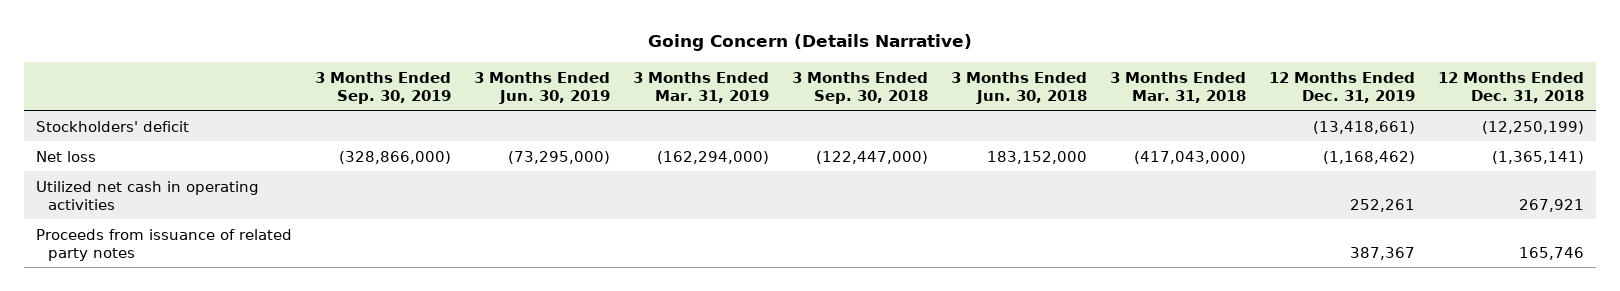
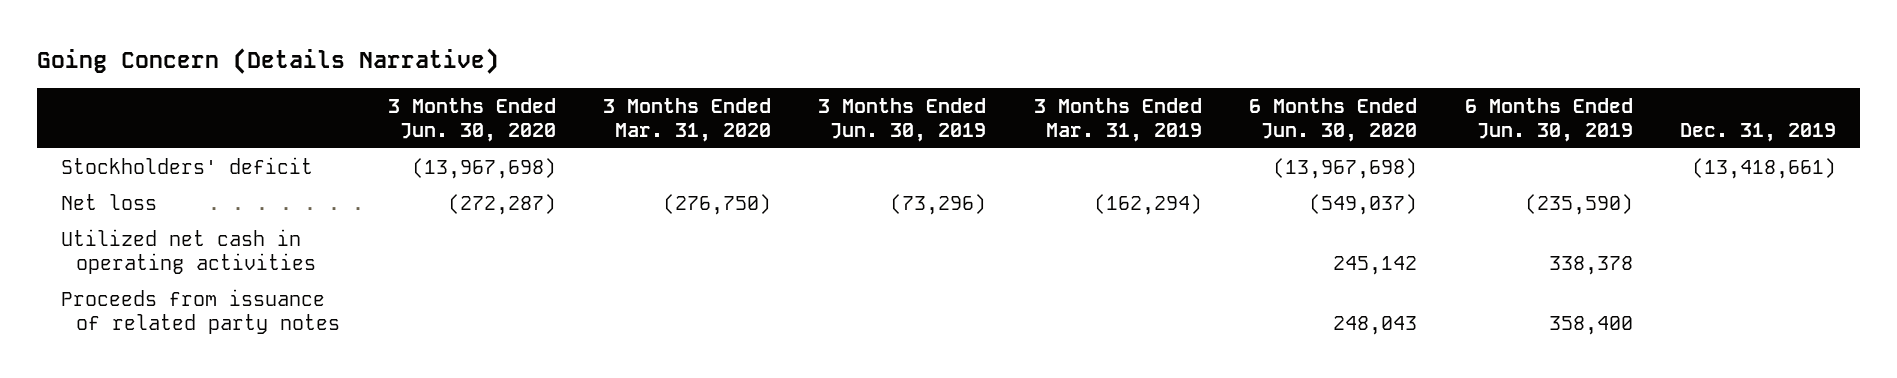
[314,71,451,104] 3 Months Ended Sep. 30, 2019 -> none
[791,71,928,104] 3 Months Ended Sep. 30, 2018 -> none
[950,71,1087,104] 3 Months Ended Jun. 30, 2018 -> none
[1109,71,1246,103] 3 Months Ended Mar. 31, 2018 -> none
[1269,71,1416,103] 12 Months Ended Dec. 31, 2019 -> none
[1438,71,1585,103] 12 Months Ended Dec. 31, 2018 -> none
none -> [387,97,556,143] 3 Months Ended Jun. 30, 2020
none -> [603,97,772,143] 3 Months Ended Mar. 31, 2020
none -> [1249,97,1418,143] 6 Months Ended Jun. 30, 2020
none -> [1464,97,1633,143] 6 Months Ended Jun. 30, 2019
none -> [1680,123,1837,143] Dec. 31, 2019
[507,150,610,164] (73,295,000) -> [890,193,987,215] (73,296)
[656,150,769,164] (162,294,000) -> [1093,193,1202,215] (162,294)

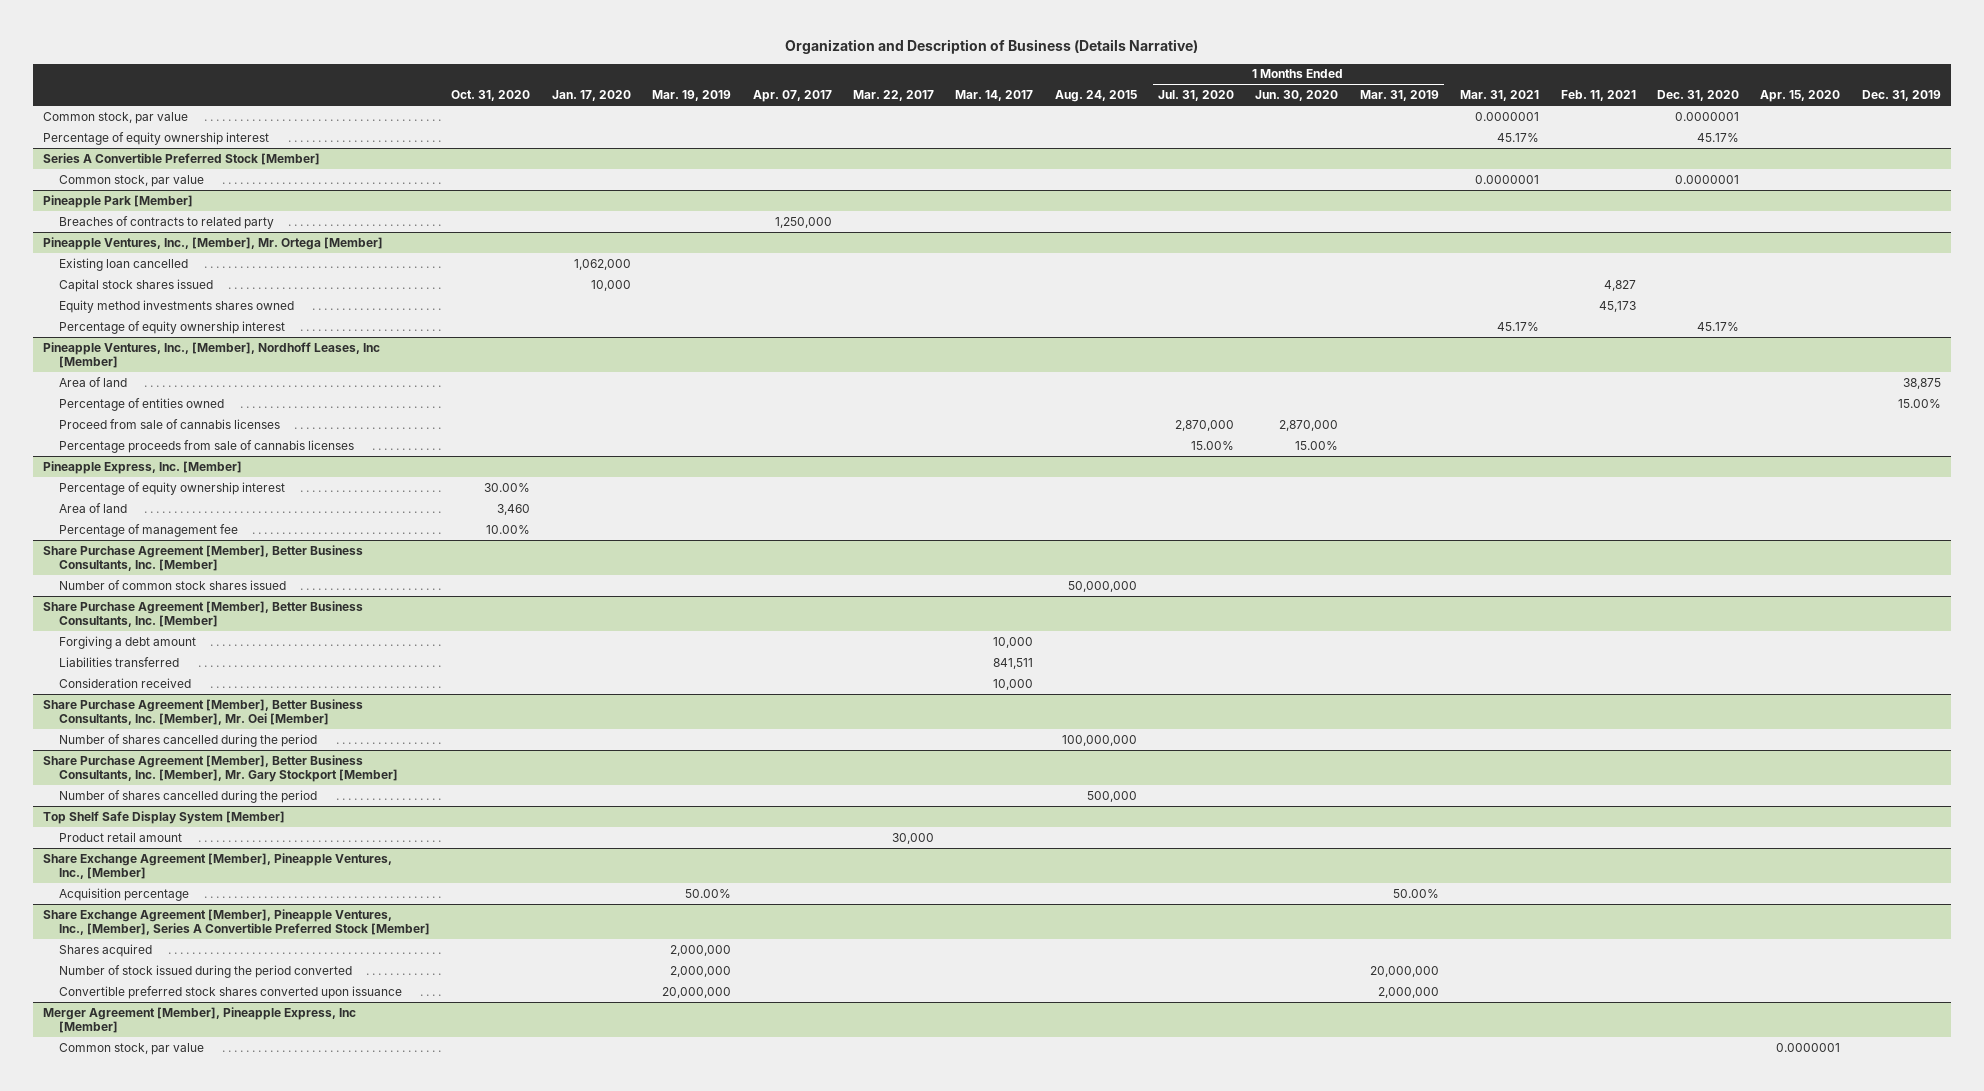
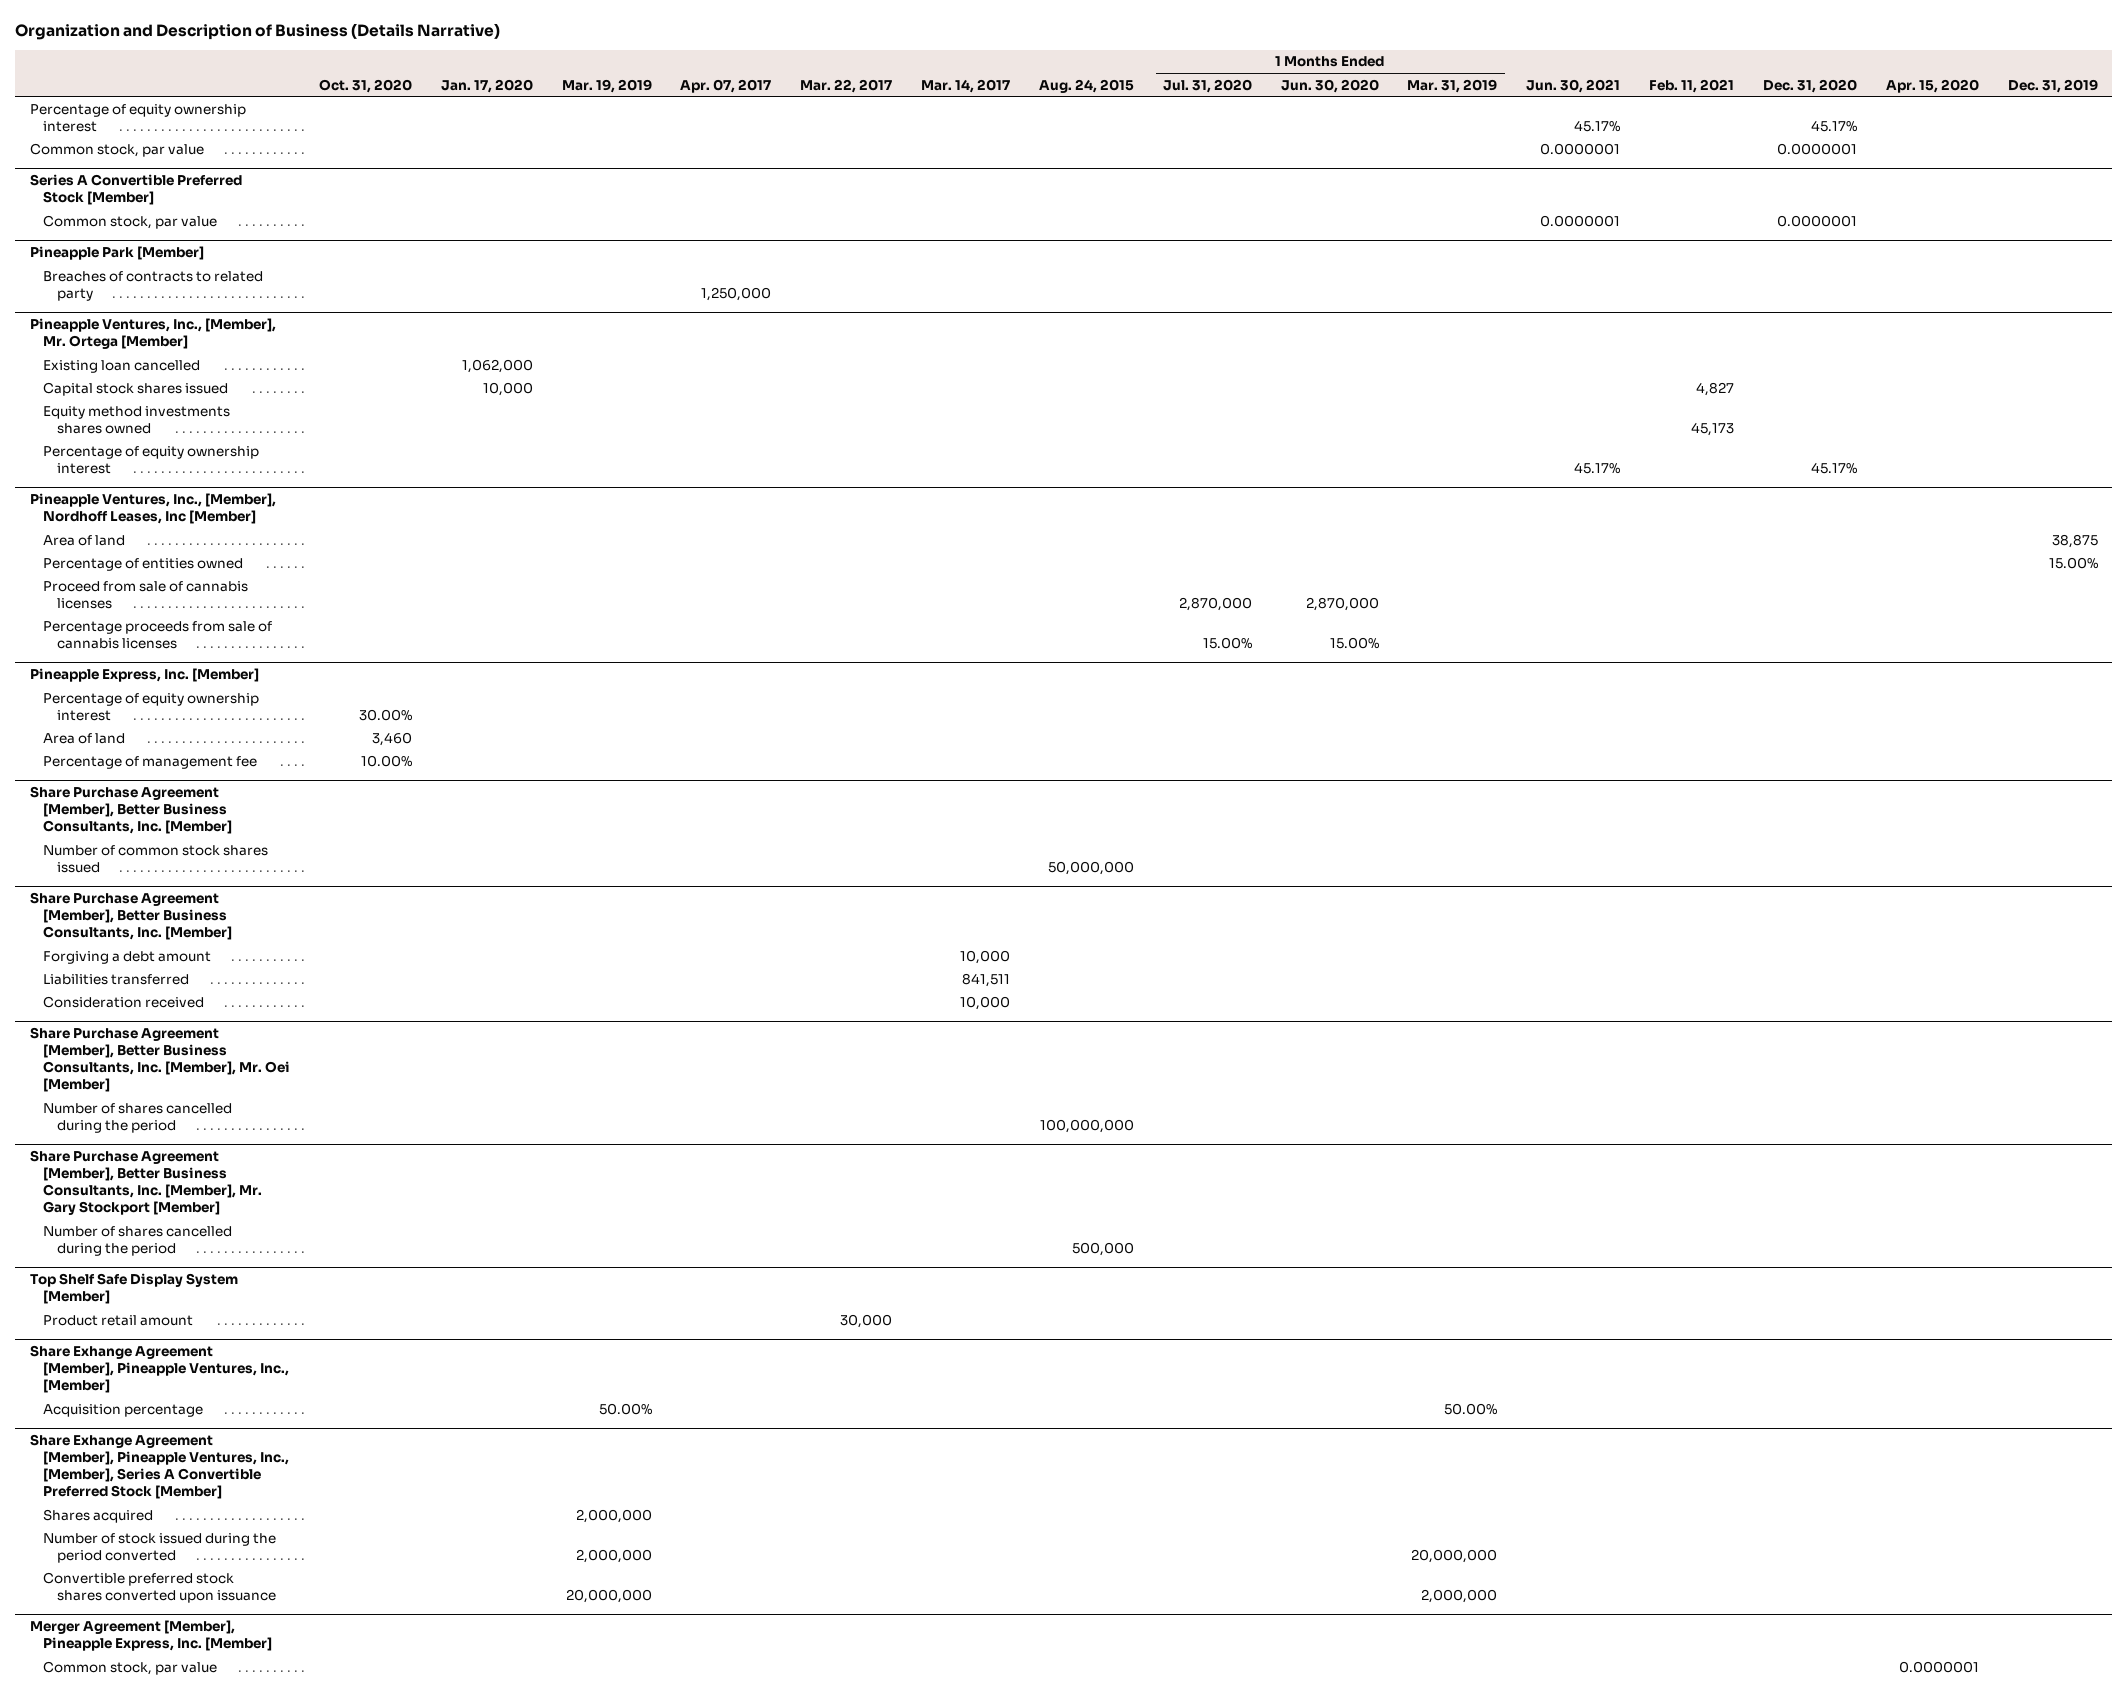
[1460,90,1540,102] Mar. 31, 2021 -> none
none -> [1526,78,1621,93] Jun. 30, 2021
[43,111,189,124] Common stock, par value -> [29,142,204,157] Common stock, par value
[43,852,393,880] Share Exchange Agreement [Member], Pineapple Ventures, Inc., [Member] -> [29,1345,290,1393] Share Exhange Agreement [Member], Pineapple Ventures, Inc., [Member]
[43,908,430,936] Share Exchange Agreement [Member], Pineapple Ventures, Inc., [Member], Series A Convertible Preferred Stock [Member] -> [29,1434,290,1499] Share Exhange Agreement [Member], Pineapple Ventures, Inc., [Member], Series A Convertible Preferred Stock [Member]
[43,1006,357,1034] Merger Agreement [Member], Pineapple Express, Inc [Member] -> [29,1620,273,1652] Merger Agreement [Member], Pineapple Express, Inc. [Member]

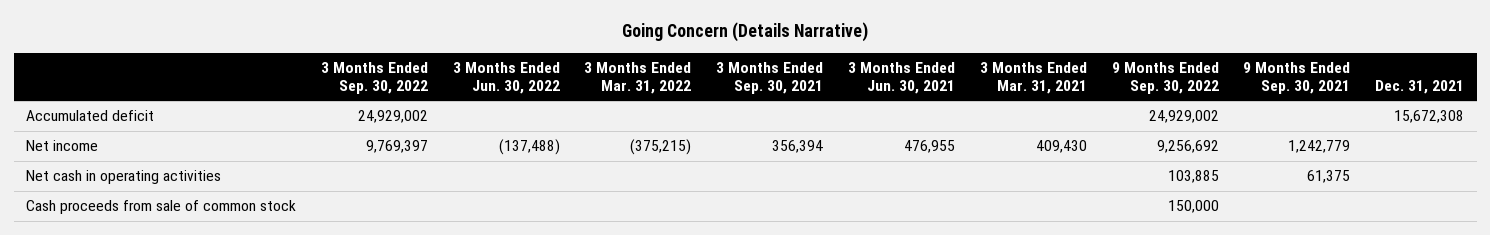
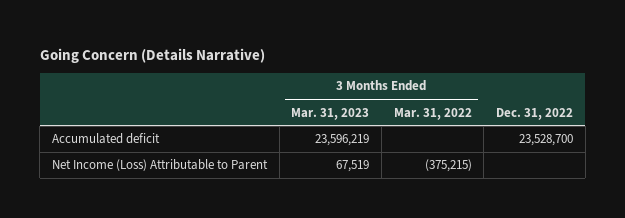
[320,61,428,94] 3 Months Ended Sep. 30, 2022 -> none
[452,61,560,94] 3 Months Ended Jun. 30, 2022 -> none
[716,61,824,94] 3 Months Ended Sep. 30, 2021 -> none
[847,61,955,94] 3 Months Ended Jun. 30, 2021 -> none
[979,61,1087,94] 3 Months Ended Mar. 31, 2021 -> none
[1111,61,1219,94] 9 Months Ended Sep. 30, 2022 -> none
[1243,61,1351,94] 9 Months Ended Sep. 30, 2021 -> none
[1375,79,1465,94] Dec. 31, 2021 -> none
none -> [291,107,370,120] Mar. 31, 2023
none -> [495,107,573,120] Dec. 31, 2022
[25,170,221,185] Net cash in operating activities -> none
[25,200,296,215] Cash proceeds from sale of common stock -> none
[25,140,98,152] Net income -> [51,159,268,172] Net Income (Loss) Attributable to Parent

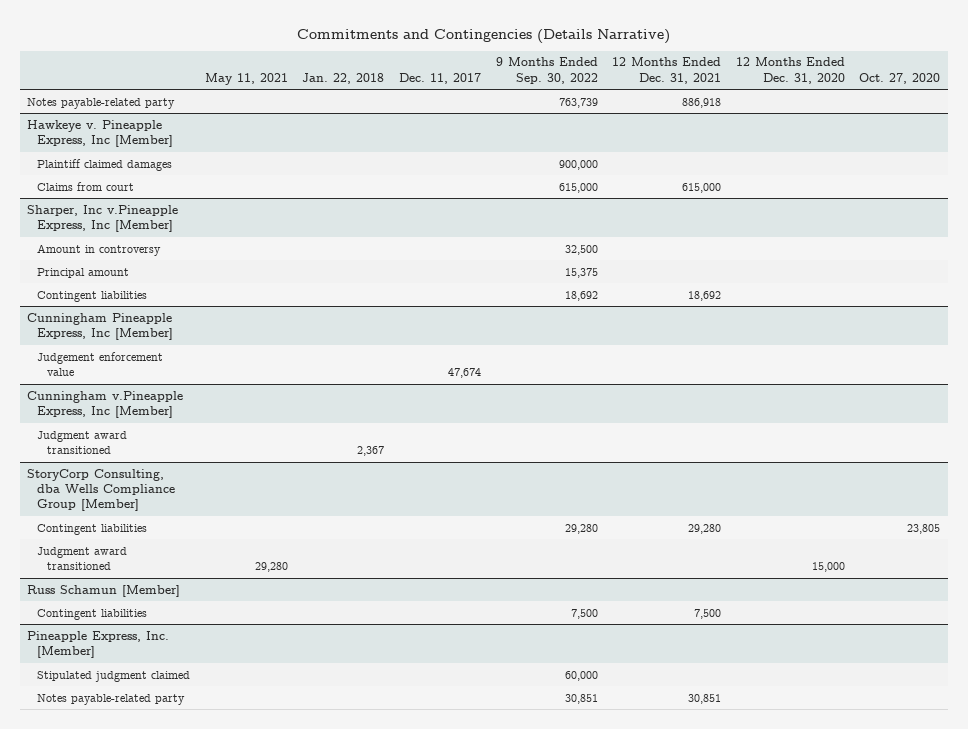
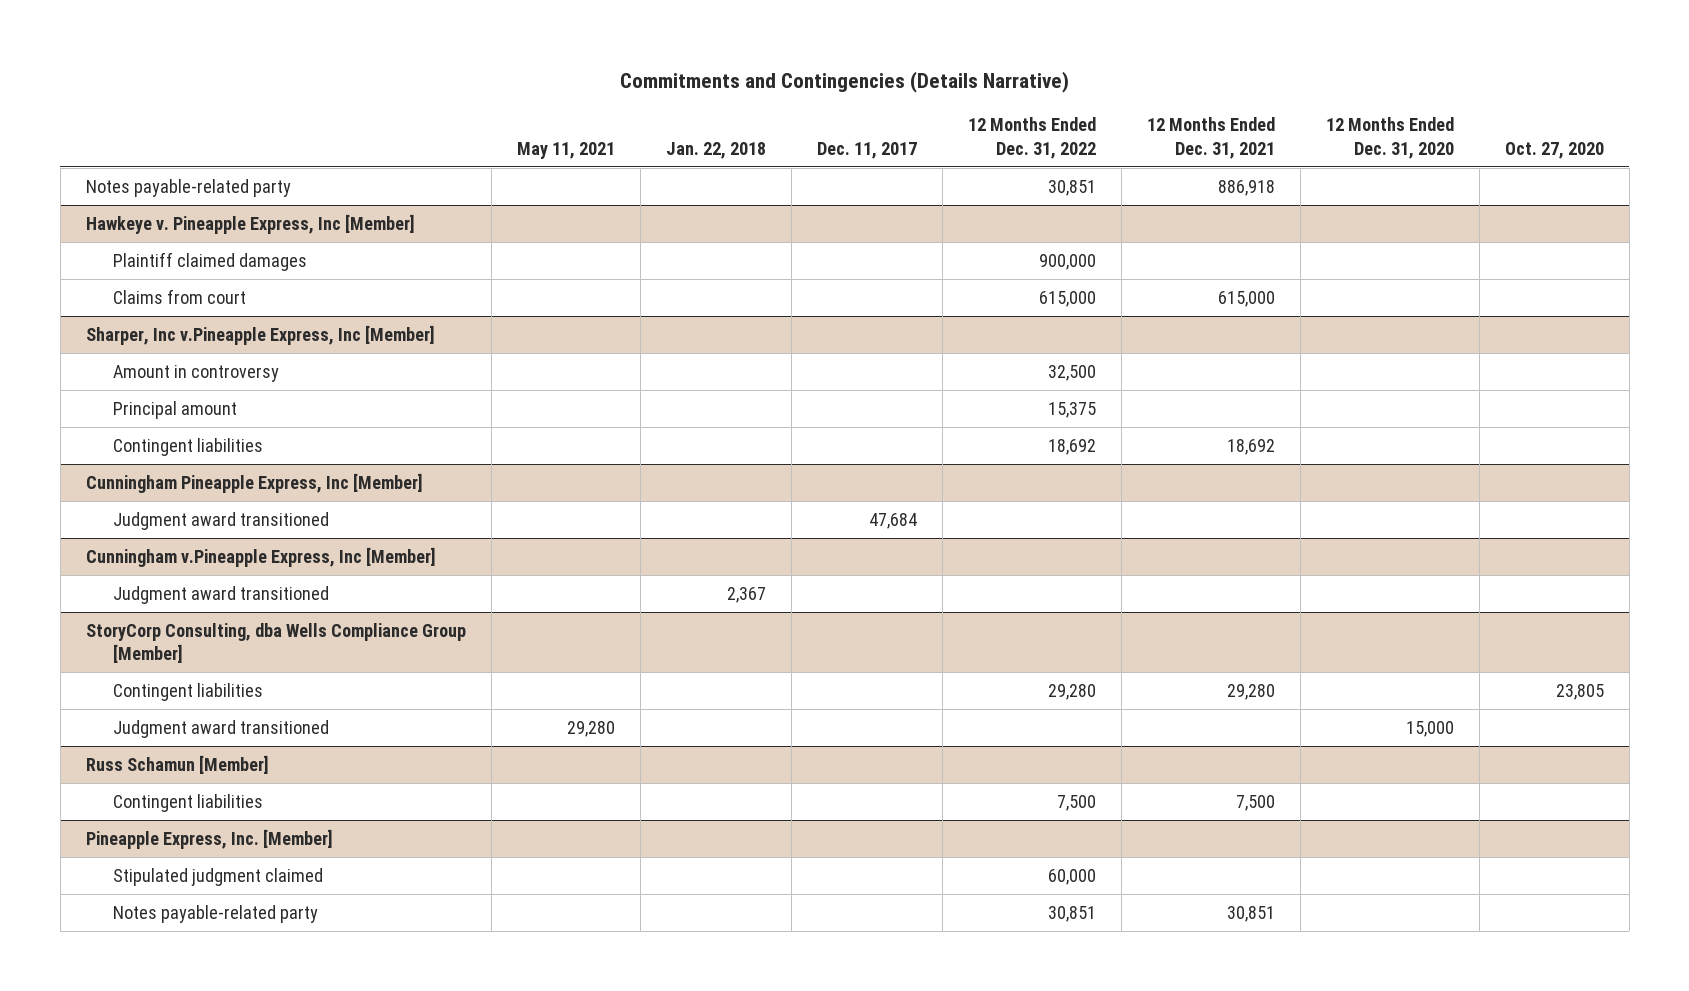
[495,57,598,84] 9 Months Ended Sep. 30, 2022 -> none
none -> [967,117,1096,159] 12 Months Ended Dec. 31, 2022
[37,351,164,377] Judgement enforcement value -> none
none -> [113,512,330,531] Judgment award transitioned

